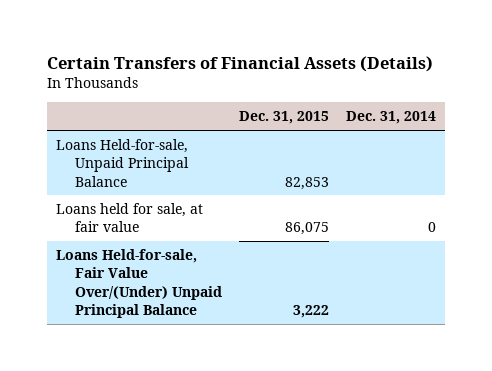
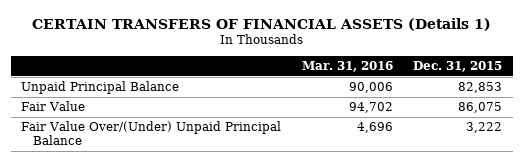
[47,56,434,73] Certain Transfers of Financial Assets (Details) -> [31,17,491,31] CERTAIN TRANSFERS OF FINANCIAL ASSETS (Details 1)
[346,111,437,125] Dec. 31, 2014 -> none
none -> [301,61,393,73] Mar. 31, 2016
[55,138,189,187] Loans Held-for-sale, Unpaid Principal Balance -> [21,80,180,94] Unpaid Principal Balance
[55,202,203,233] Loans held for sale, at fair value -> [21,100,86,111] Fair Value
[55,248,222,319] Loans Held-for-sale, Fair Value Over/(Under) Unpaid Principal Balance -> [21,120,282,146] Fair Value Over/(Under) Unpaid Principal Balance

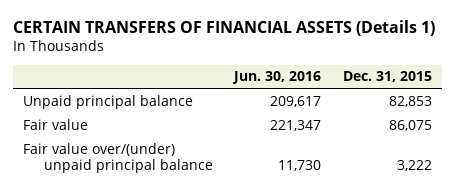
[301,61,393,73] Mar. 31, 2016 -> none
none -> [232,71,322,85] Jun. 30, 2016
[21,80,180,94] Unpaid Principal Balance -> [23,94,194,109] Unpaid principal balance
[21,100,86,111] Fair Value -> [23,118,89,130] Fair value
[21,120,282,146] Fair Value Over/(Under) Unpaid Principal Balance -> [23,142,213,173] Fair value over/(under) unpaid principal balance

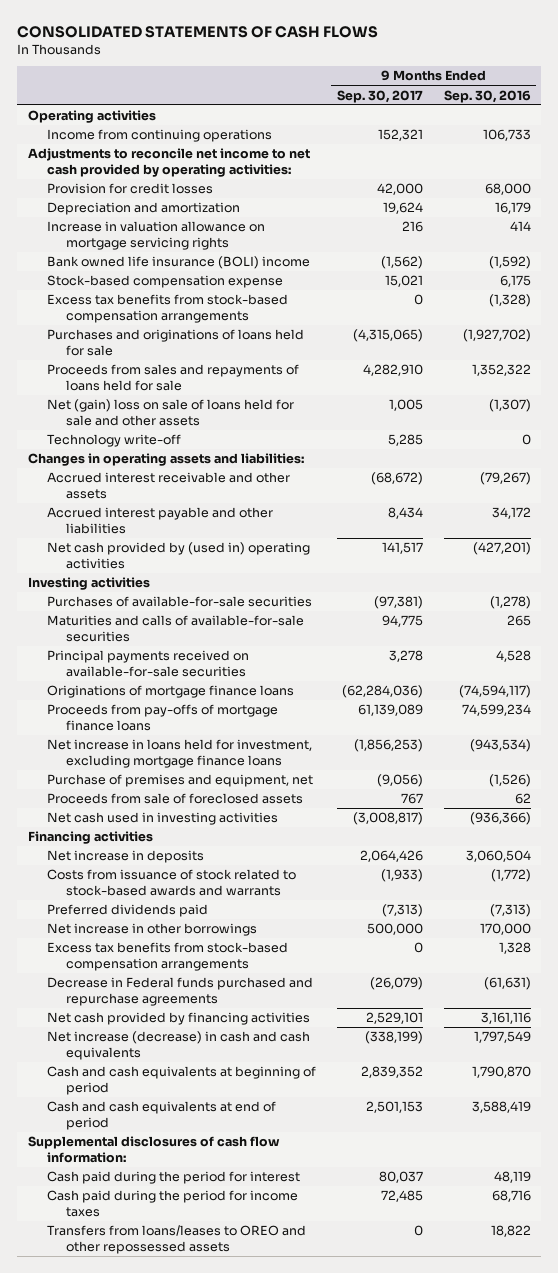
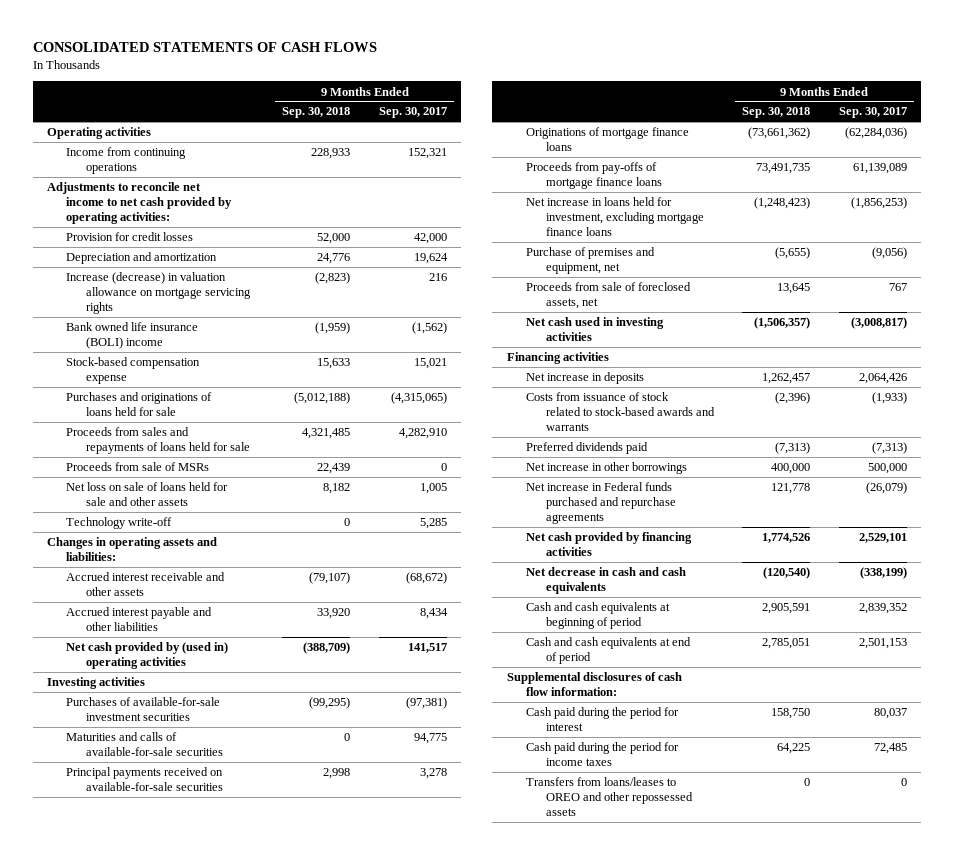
[443,89,531,103] Sep. 30, 2016 -> none
none -> [282,107,351,119] Sep. 30, 2018
[46,221,265,251] Increase in valuation allowance on mortgage servicing rights -> [66,272,251,315] Increase (decrease) in valuation allowance on mortgage servicing rights
[46,294,288,324] Excess tax benefits from stock-based compensation arrangements -> none
none -> [66,462,210,472] Proceeds from sale of MSRs
[46,399,294,427] Net (gain) loss on sale of loans held for sale and other assets -> [66,482,229,507] Net loss on sale of loans held for sale and other assets
[46,596,312,608] Purchases of available-for-sale securities -> [66,697,221,722] Purchases of available-for-sale investment securities
[46,793,303,805] Proceeds from sale of foreclosed assets -> [526,282,692,310] Proceeds from sale of foreclosed assets, net
[46,942,288,972] Excess tax benefits from stock-based compensation arrangements -> none
[46,977,313,1007] Decrease in Federal funds purchased and repurchase agreements -> [526,482,676,525] Net increase in Federal funds purchased and repurchase agreements
[46,1031,310,1061] Net increase (decrease) in cash and cash equivalents -> [526,567,687,595] Net decrease in cash and cash equivalents

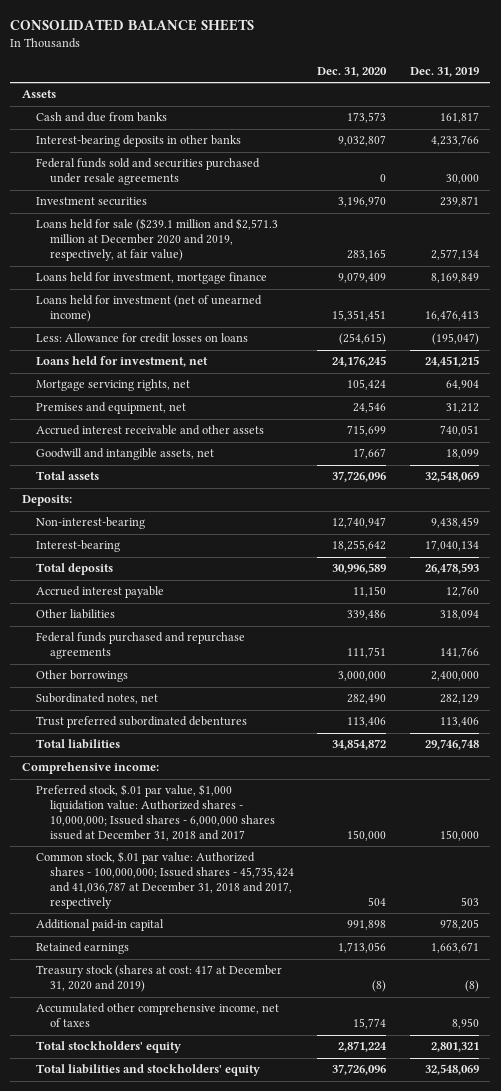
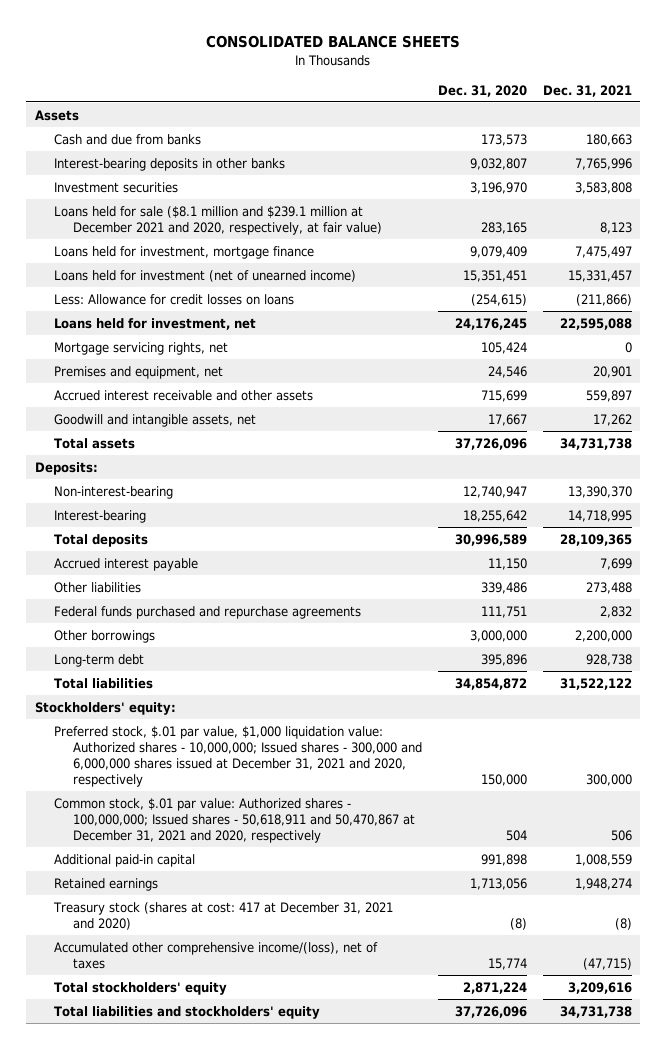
[409,67,479,78] Dec. 31, 2019 -> none
none -> [543,84,633,97] Dec. 31, 2021
[35,158,260,186] Federal funds sold and securities purchased under resale agreements -> none
[35,218,278,262] Loans held for sale ($239.1 million and $2,571.3 million at December 2020 and 2019, respectively, at fair value) -> [53,205,382,235] Loans held for sale ($8.1 million and $239.1 million at December 2021 and 2020, respectively, at fair value)
[35,693,158,705] Subordinated notes, net -> none
[35,716,247,729] Trust preferred subordinated debentures -> none
none -> [53,653,144,667] Long-term debt
[21,762,159,775] Comprehensive income: -> [34,701,176,715] Stockholders' equity:
[35,784,275,842] Preferred stock, $.01 par value, $1,000 liquidation value: Authorized shares - 10,000,000; Issued shares - 6,000,000 shares issued at December 31, 2018 and 2017 -> [53,725,422,787] Preferred stock, $.01 par value, $1,000 liquidation value: Authorized shares - 10,000,000; Issued shares - 300,000 and 6,000,000 shares issued at December 31, 2021 and 2020, respectively
[35,851,294,910] Common stock, $.01 par value: Authorized shares - 100,000,000; Issued shares - 45,735,424 and 41,036,787 at December 31, 2018 and 2017, respectively -> [53,797,415,843] Common stock, $.01 par value: Authorized shares - 100,000,000; Issued shares - 50,618,911 and 50,470,867 at December 31, 2021 and 2020, respectively
[35,965,282,993] Treasury stock (shares at cost: 417 at December 31, 2020 and 2019) -> [52,901,393,930] Treasury stock (shares at cost: 417 at December 31, 2021 and 2020)
[35,1003,279,1028] Accumulated other comprehensive income, net of taxes -> [53,941,378,969] Accumulated other comprehensive income/(loss), net of taxes

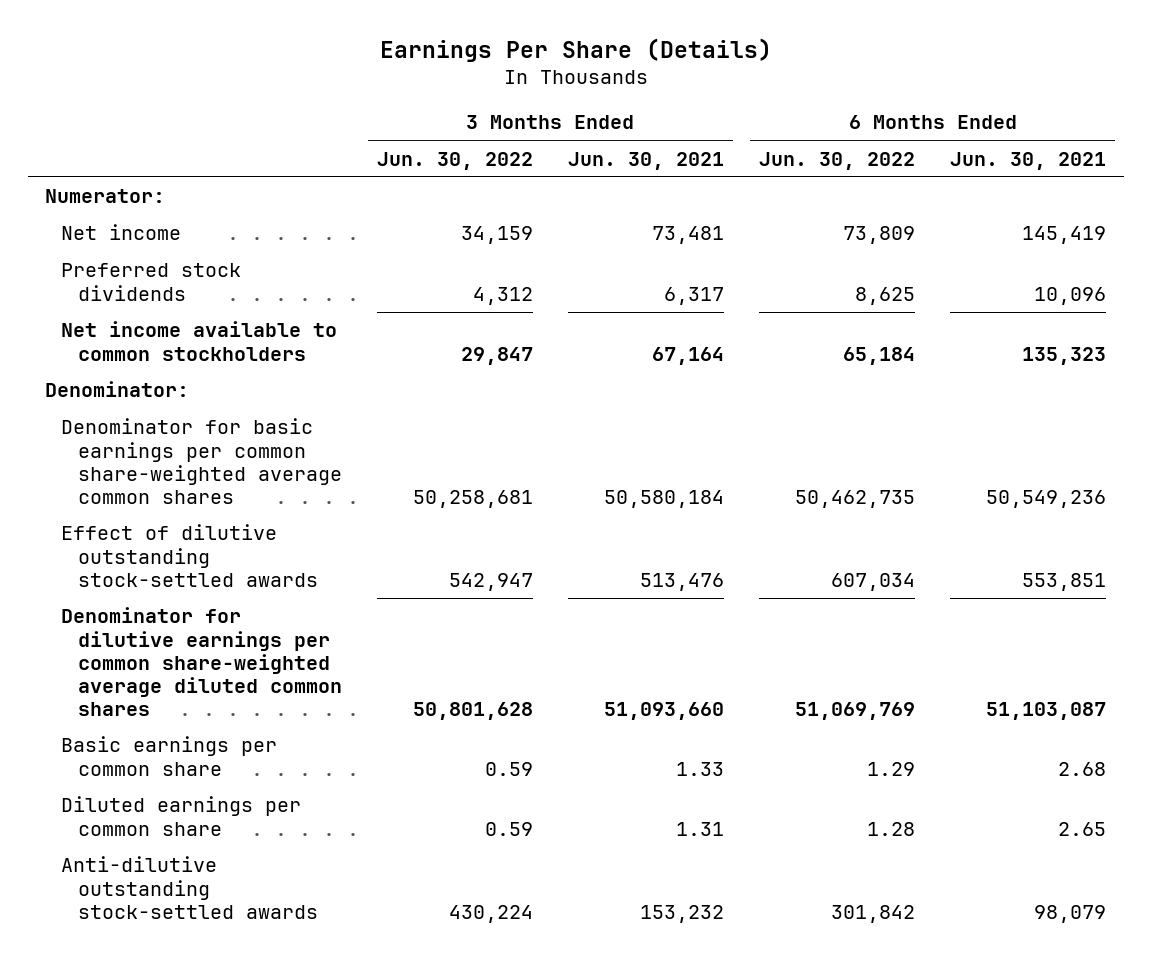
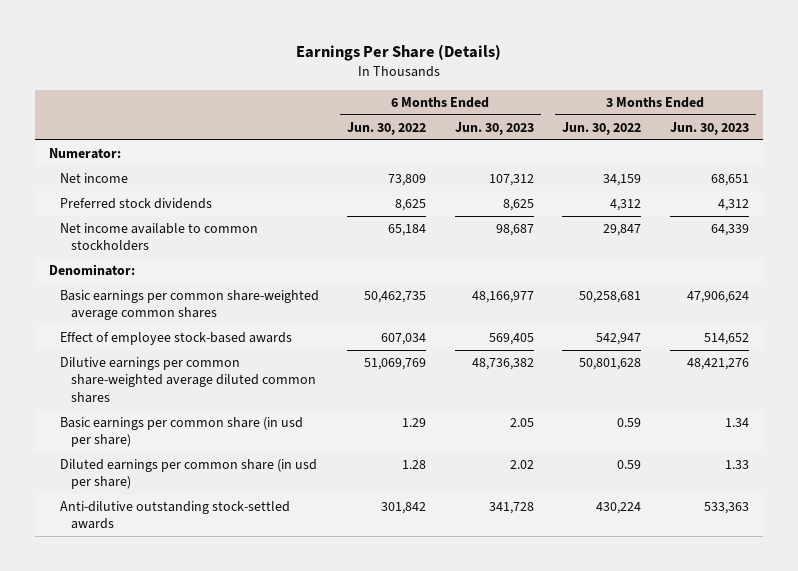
[567,151,724,170] Jun. 30, 2021 -> none
[950,151,1107,170] Jun. 30, 2021 -> none
none -> [454,122,534,136] Jun. 30, 2023
none -> [669,122,749,136] Jun. 30, 2023
[61,418,342,504] Denominator for basic earnings per common share-weighted average common shares -> [59,290,319,321] Basic earnings per common share-weighted average common shares
[61,524,318,587] Effect of dilutive outstanding stock-settled awards -> [59,332,292,346] Effect of employee stock-based awards
[61,607,342,716] Denominator for dilutive earnings per common share-weighted average diluted common shares -> [59,357,316,403] Dilutive earnings per common share-weighted average diluted common shares
[61,736,278,776] Basic earnings per common share -> [59,417,303,448] Basic earnings per common share (in usd per share)
[61,796,302,836] Diluted earnings per common share -> [59,459,317,490] Diluted earnings per common share (in usd per share)

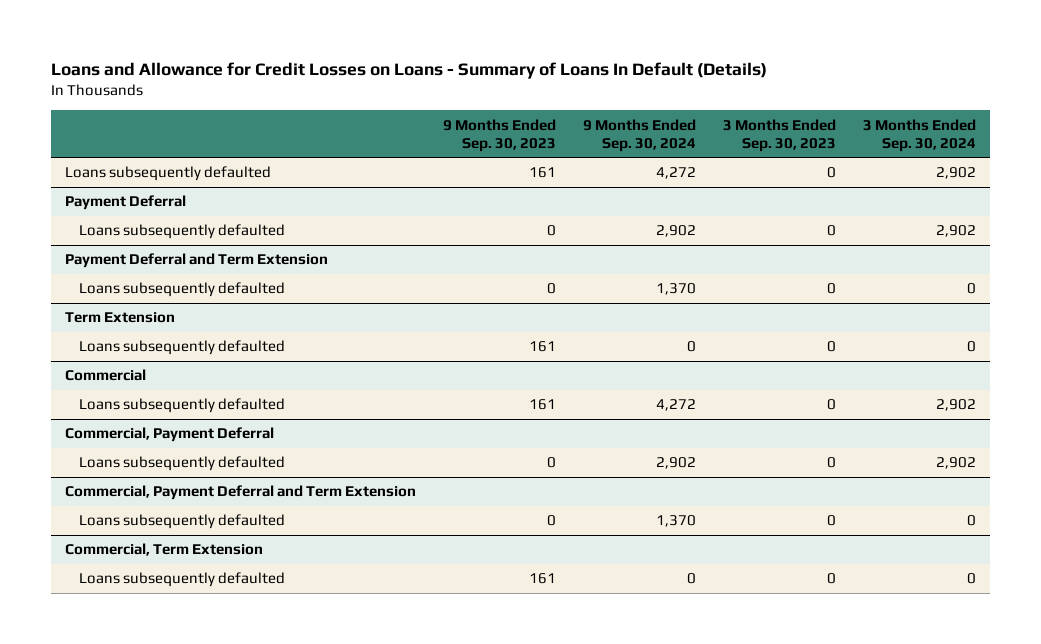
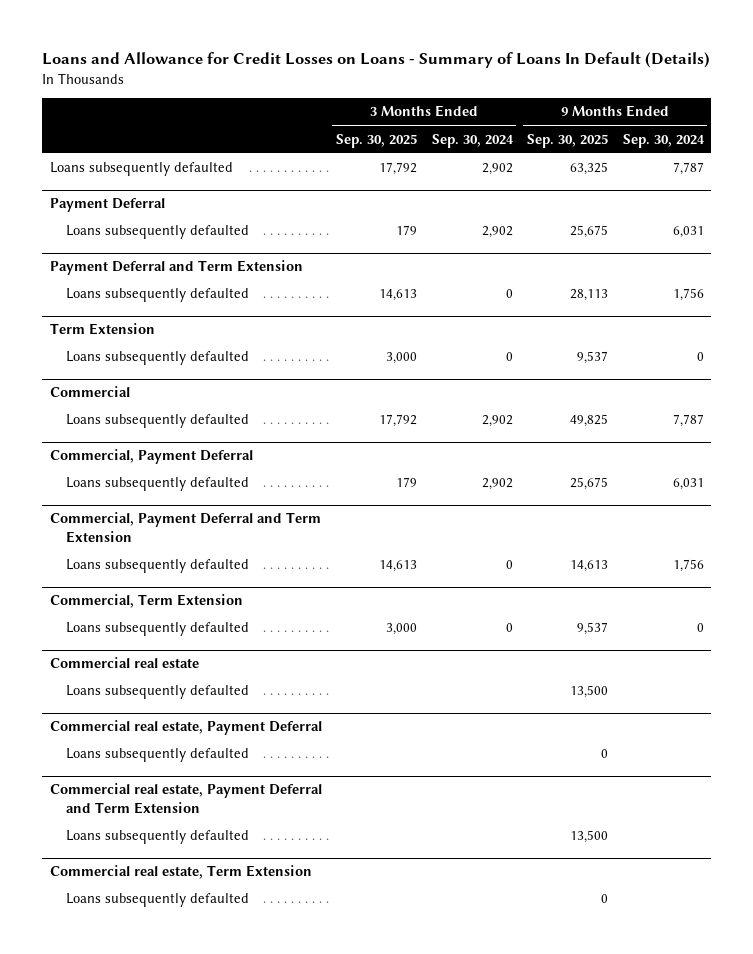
[442,118,556,152] 9 Months Ended Sep. 30, 2023 -> none
[723,118,837,152] 3 Months Ended Sep. 30, 2023 -> none
none -> [336,133,418,148] Sep. 30, 2025
none -> [527,133,609,148] Sep. 30, 2025
[655,167,696,180] 4,272 -> [672,162,704,176] 7,787
[655,225,696,238] 2,902 -> [672,226,704,239] 6,031
[655,283,696,296] 1,370 -> [672,288,704,302] 1,756
[655,399,696,412] 4,272 -> [672,414,704,428] 7,787
[655,457,696,470] 2,902 -> [672,478,704,491] 6,031
[655,515,696,528] 1,370 -> [672,559,704,573] 1,756
none -> [49,657,199,669] Commercial real estate
none -> [66,685,250,700] Loans subsequently defaulted
none -> [49,720,322,736] Commercial real estate, Payment Deferral
none -> [66,748,250,763] Loans subsequently defaulted
none -> [49,783,322,814] Commercial real estate, Payment Deferral and Term Extension
none -> [66,830,250,845] Loans subsequently defaulted
none -> [49,865,312,880] Commercial real estate, Term Extension
none -> [66,893,250,908] Loans subsequently defaulted

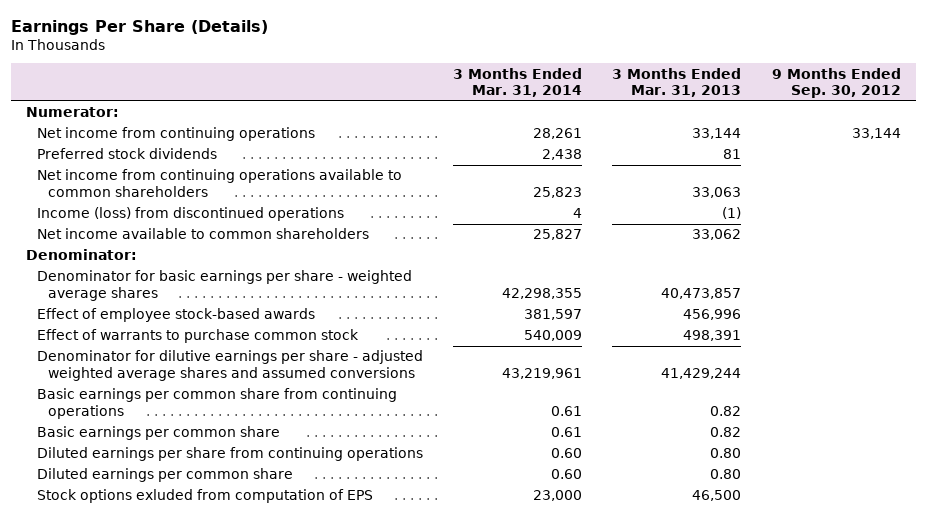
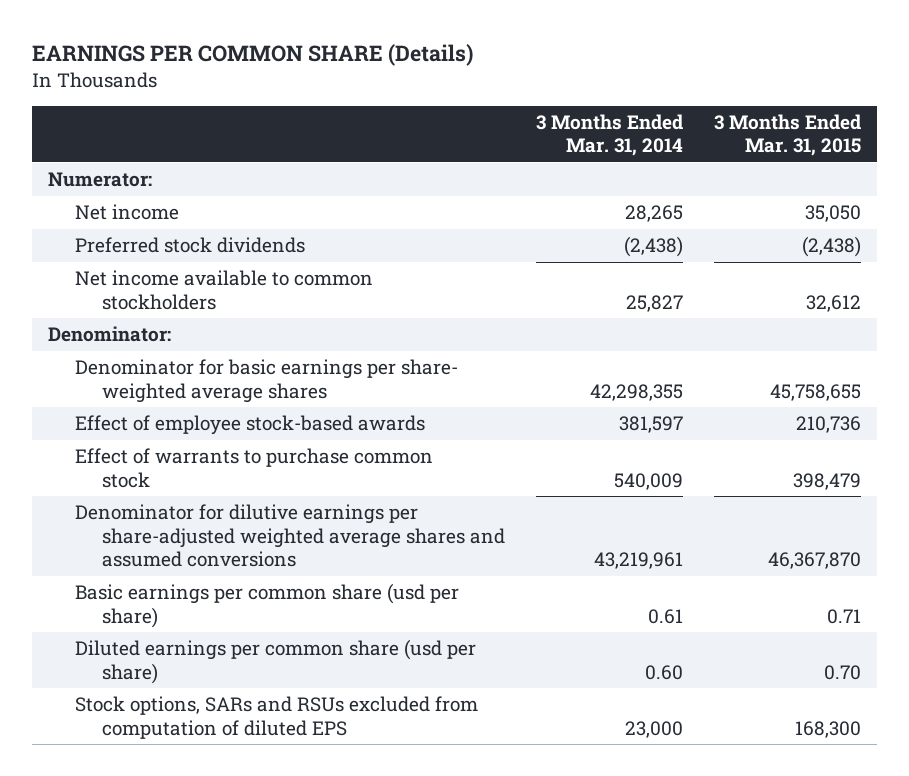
[11,19,269,35] Earnings Per Share (Details) -> [31,44,473,67] EARNINGS PER COMMON SHARE (Details)
[612,67,742,98] 3 Months Ended Mar. 31, 2013 -> none
[771,67,901,99] 9 Months Ended Sep. 30, 2012 -> none
none -> [714,113,862,157] 3 Months Ended Mar. 31, 2015
[37,127,316,142] Net income from continuing operations -> none
[37,207,345,222] Income (loss) from discontinued operations -> none
[37,228,370,240] Net income available to common shareholders -> none
none -> [74,204,179,221] Net income
[542,149,583,161] 2,438 -> [624,236,684,258] (2,438)
[37,169,403,198] Net income from continuing operations available to common shareholders -> [74,270,373,310] Net income available to common stockholders
[533,187,583,199] 25,823 -> [626,294,684,312] 25,827
[37,270,413,302] Denominator for basic earnings per share - weighted average shares -> [74,359,458,403] Denominator for basic earnings per share- weighted average shares
[37,388,398,420] Basic earnings per common share from continuing operations -> none
[37,447,424,462] Diluted earnings per share from continuing operations -> none
[37,350,424,382] Denominator for dilutive earnings per share - adjusted weighted average shares and assumed conversions -> [74,504,506,567] Denominator for dilutive earnings per share-adjusted weighted average shares and assumed conversions
[37,426,281,441] Basic earnings per common share -> [74,583,459,628] Basic earnings per common share (usd per share)
[37,468,294,483] Diluted earnings per common share -> [74,639,476,684] Diluted earnings per common share (usd per share)
[37,489,374,504] Stock options exluded from computation of EPS -> [74,696,478,739] Stock options, SARs and RSUs excluded from computation of diluted EPS

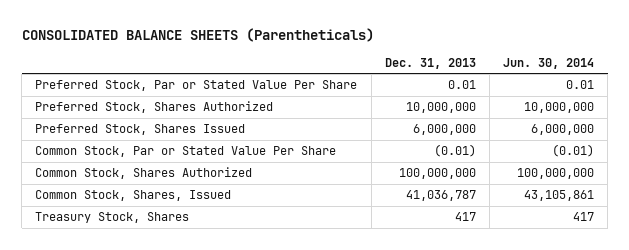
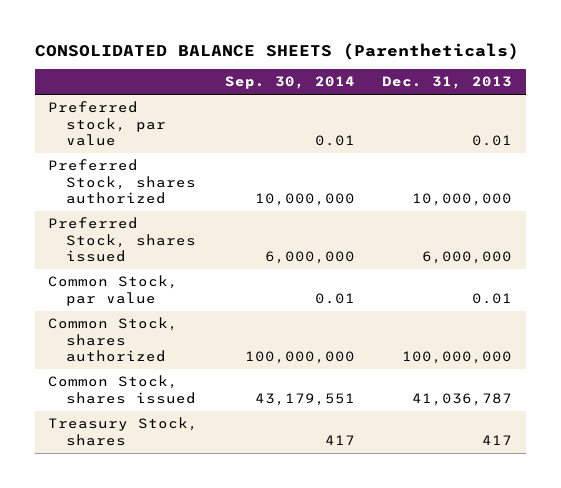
[502,57,594,69] Jun. 30, 2014 -> none
none -> [225,76,356,90] Sep. 30, 2014
[35,80,358,92] Preferred Stock, Par or Stated Value Per Share -> [48,101,166,147] Preferred stock, par value
[35,101,274,114] Preferred Stock, Shares Authorized -> [48,159,196,205] Preferred Stock, shares authorized
[35,124,246,136] Preferred Stock, Shares Issued -> [48,217,196,263] Preferred Stock, shares issued
[35,146,337,158] Common Stock, Par or Stated Value Per Share -> [48,275,179,306] Common Stock, par value
[433,144,476,158] (0.01) -> [472,292,513,304] 0.01
[35,167,253,180] Common Stock, Shares Authorized -> [48,317,179,363] Common Stock, shares authorized
[35,190,232,202] Common Stock, Shares, Issued -> [48,375,196,404] Common Stock, shares issued
[35,212,190,224] Treasury Stock, Shares -> [48,417,199,446] Treasury Stock, shares

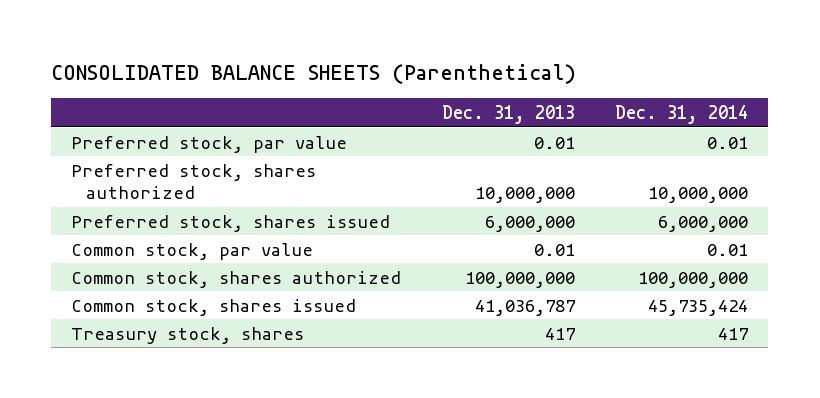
[35,42,520,60] CONSOLIDATED BALANCE SHEETS (Parentheticals) -> [51,63,577,84] CONSOLIDATED BALANCE SHEETS (Parenthetical)
[225,76,356,90] Sep. 30, 2014 -> none
none -> [615,104,749,124] Dec. 31, 2014
[48,159,196,205] Preferred Stock, shares authorized -> [71,163,317,199] Preferred stock, shares authorized
[48,217,196,263] Preferred Stock, shares issued -> [71,214,391,232] Preferred stock, shares issued
[48,275,179,306] Common Stock, par value -> [71,242,314,260] Common stock, par value
[48,317,179,363] Common Stock, shares authorized -> [71,270,402,288] Common stock, shares authorized
[48,375,196,404] Common Stock, shares issued -> [71,298,357,316] Common stock, shares issued
[48,417,199,446] Treasury Stock, shares -> [71,326,305,344] Treasury stock, shares

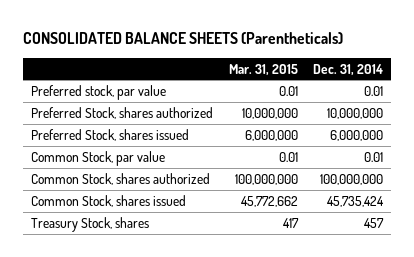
[51,63,577,84] CONSOLIDATED BALANCE SHEETS (Parenthetical) -> [23,32,344,45] CONSOLIDATED BALANCE SHEETS (Parentheticals)
[441,104,575,124] Dec. 31, 2013 -> none
none -> [228,63,298,76] Mar. 31, 2015
[71,163,317,199] Preferred stock, shares authorized -> [30,106,213,119] Preferred Stock, shares authorized
[71,214,391,232] Preferred stock, shares issued -> [30,128,189,141] Preferred Stock, shares issued
[71,242,314,260] Common stock, par value -> [30,150,165,166] Common Stock, par value
[71,270,402,288] Common stock, shares authorized -> [30,172,210,185] Common Stock, shares authorized
[71,298,357,316] Common stock, shares issued -> [30,194,186,207] Common Stock, shares issued
[71,326,305,344] Treasury stock, shares -> [30,216,149,232] Treasury Stock, shares
[718,327,749,340] 417 -> [364,217,385,228] 457

